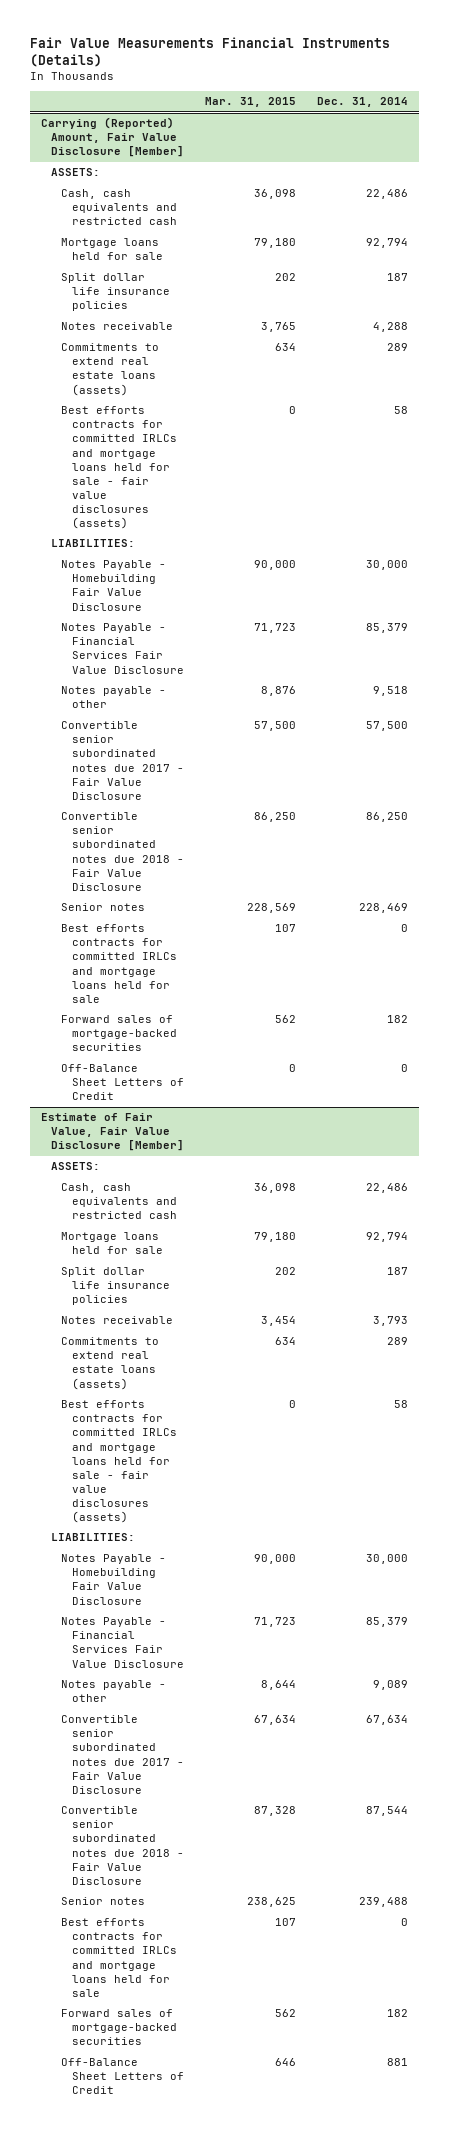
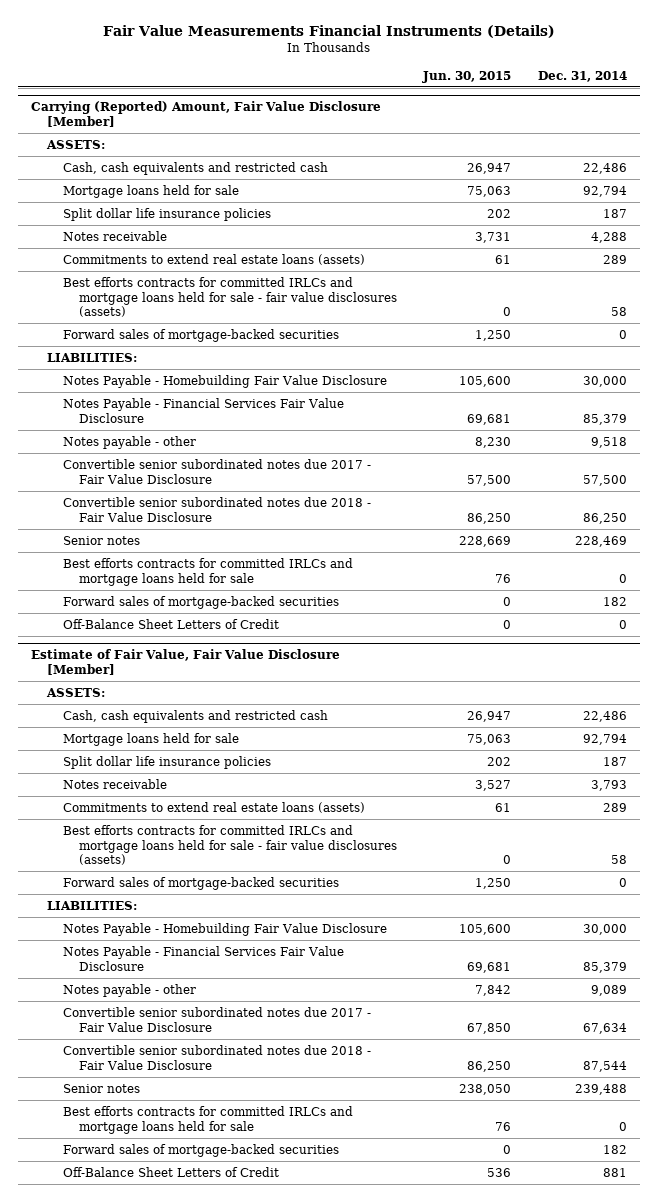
[205,97,297,108] Mar. 31, 2015 -> none
none -> [422,70,512,83] Jun. 30, 2015
none -> [62,328,339,342] Forward sales of mortgage-backed securities
none -> [62,876,339,890] Forward sales of mortgage-backed securities

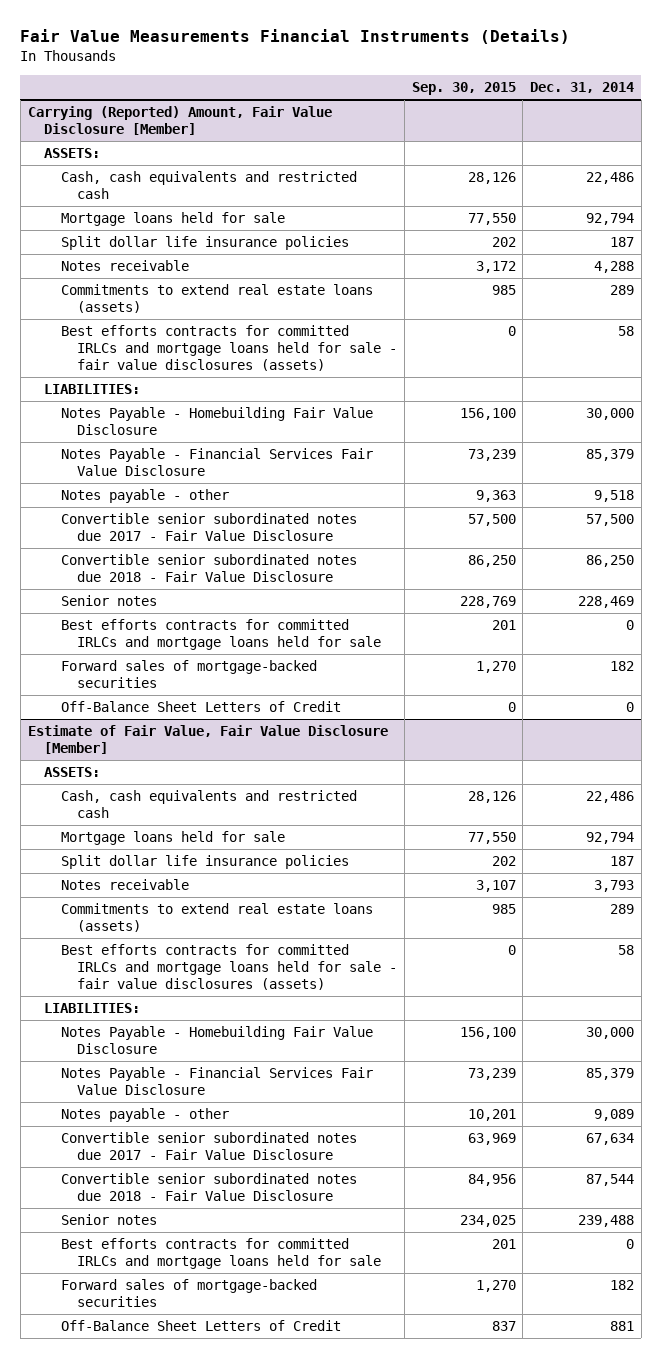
[422,70,512,83] Jun. 30, 2015 -> none
none -> [411,82,516,96] Sep. 30, 2015
[62,328,339,342] Forward sales of mortgage-backed securities -> none
[62,876,339,890] Forward sales of mortgage-backed securities -> none

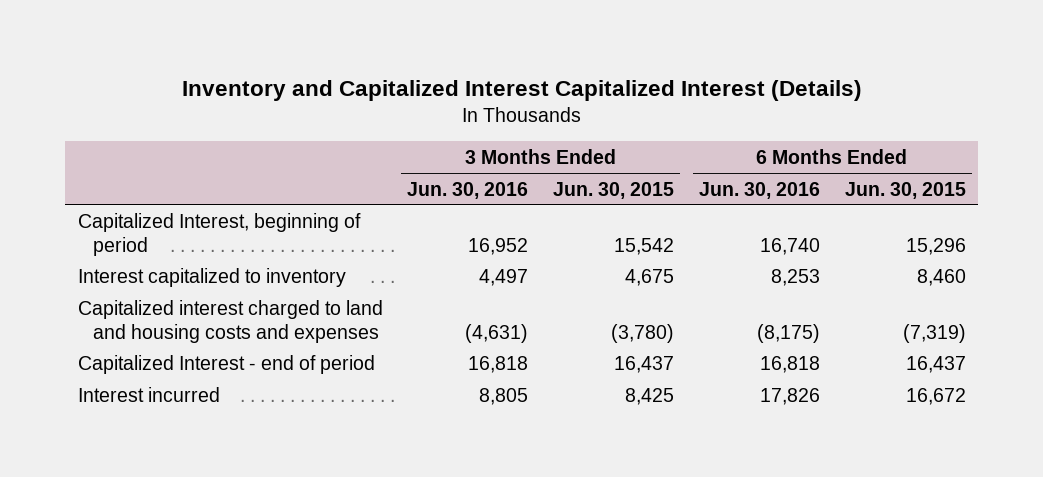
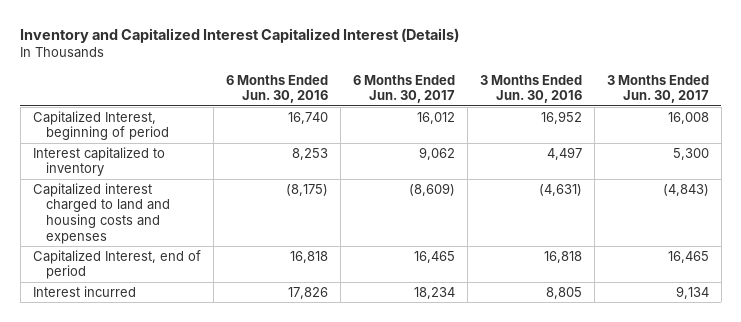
[553,181,675,199] Jun. 30, 2015 -> none
[844,181,966,199] Jun. 30, 2015 -> none
none -> [352,74,455,104] 6 Months Ended Jun. 30, 2017
none -> [606,74,709,104] 3 Months Ended Jun. 30, 2017
[77,355,375,375] Capitalized Interest - end of period -> [32,249,201,280] Capitalized Interest, end of period

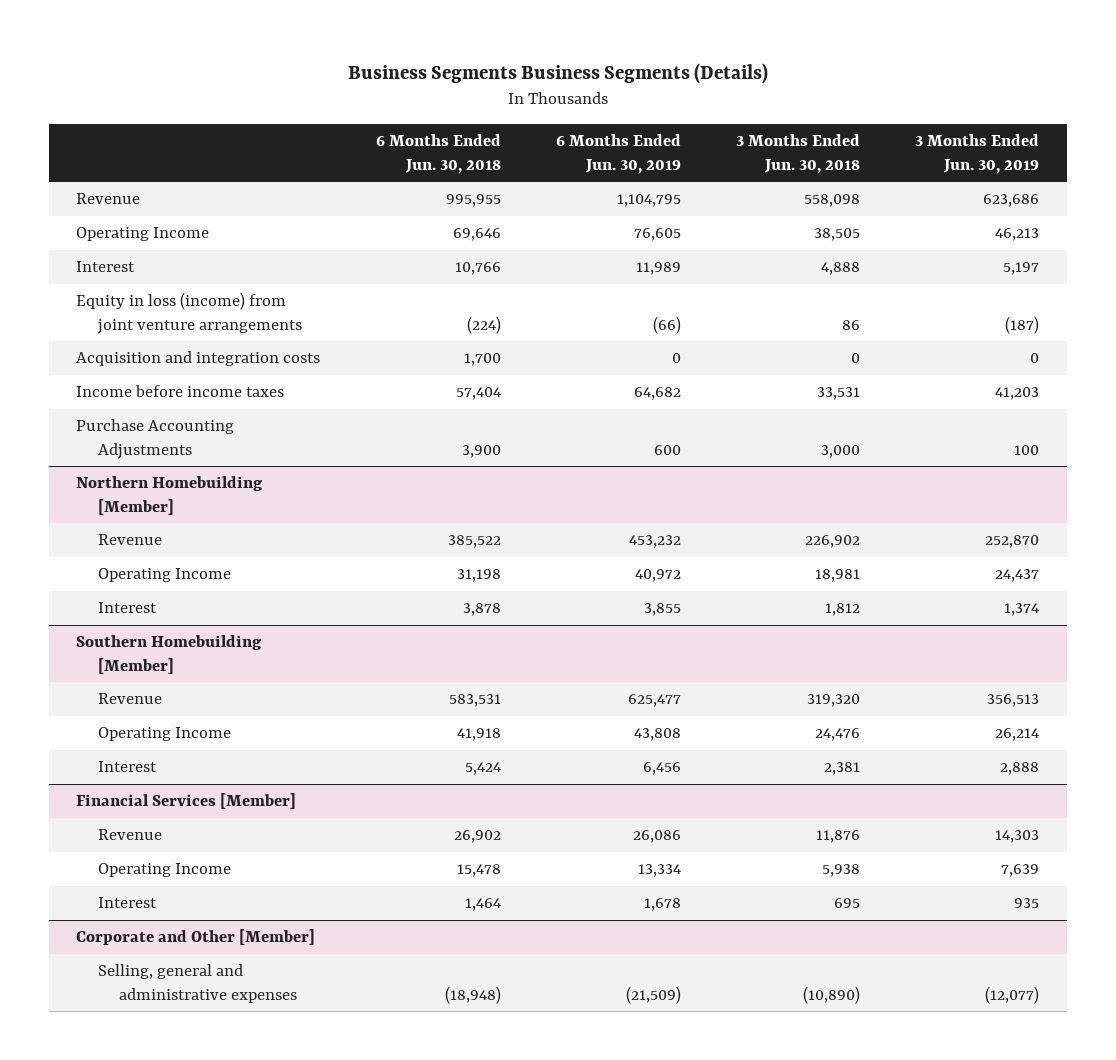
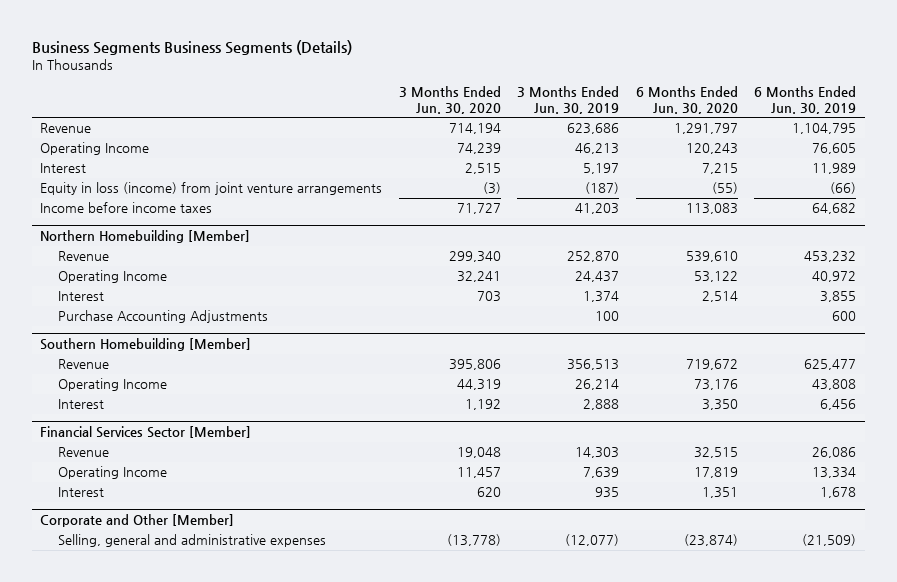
[375,133,501,174] 6 Months Ended Jun. 30, 2018 -> none
[736,133,861,174] 3 Months Ended Jun. 30, 2018 -> none
none -> [398,86,501,114] 3 Months Ended Jun. 30, 2020
none -> [635,86,738,114] 6 Months Ended Jun. 30, 2020
[76,351,321,367] Acquisition and integration costs -> none
[76,419,235,460] Purchase Accounting Adjustments -> none
none -> [57,310,268,324] Purchase Accounting Adjustments
[76,793,297,810] Financial Services [Member] -> [40,426,252,439] Financial Services Sector [Member]

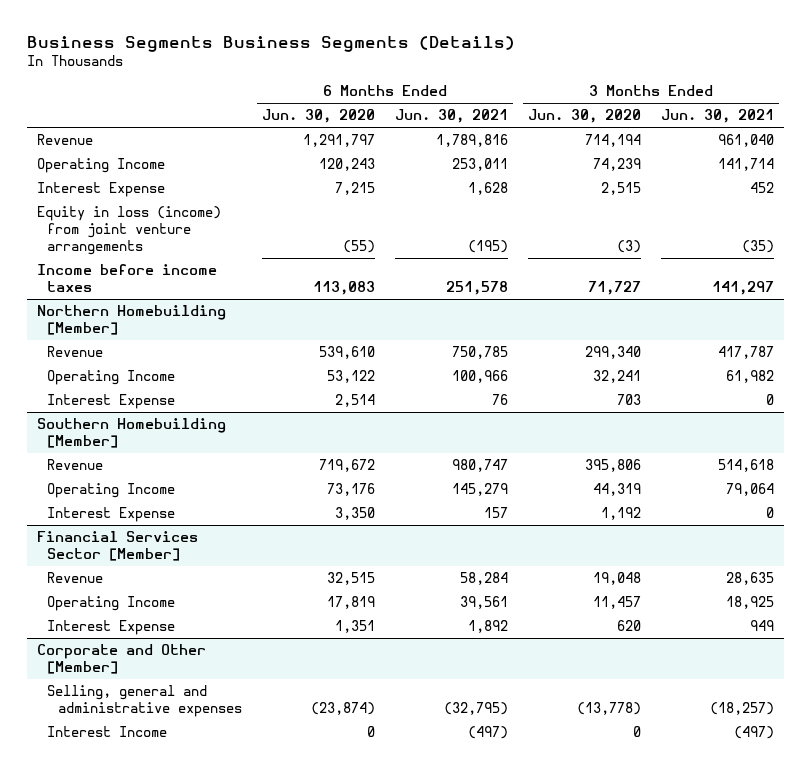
[517,86,620,114] 3 Months Ended Jun. 30, 2019 -> none
[754,86,857,114] 6 Months Ended Jun. 30, 2019 -> none
none -> [394,109,508,124] Jun. 30, 2021
none -> [661,109,775,124] Jun. 30, 2021
[40,163,87,174] Interest -> [37,182,166,198] Interest Expense
[57,310,268,324] Purchase Accounting Adjustments -> none
[57,291,104,302] Interest -> [47,394,176,410] Interest Expense
[57,399,104,410] Interest -> [47,507,176,523] Interest Expense
[57,487,104,498] Interest -> [47,620,176,636] Interest Expense
none -> [47,726,168,738] Interest Income

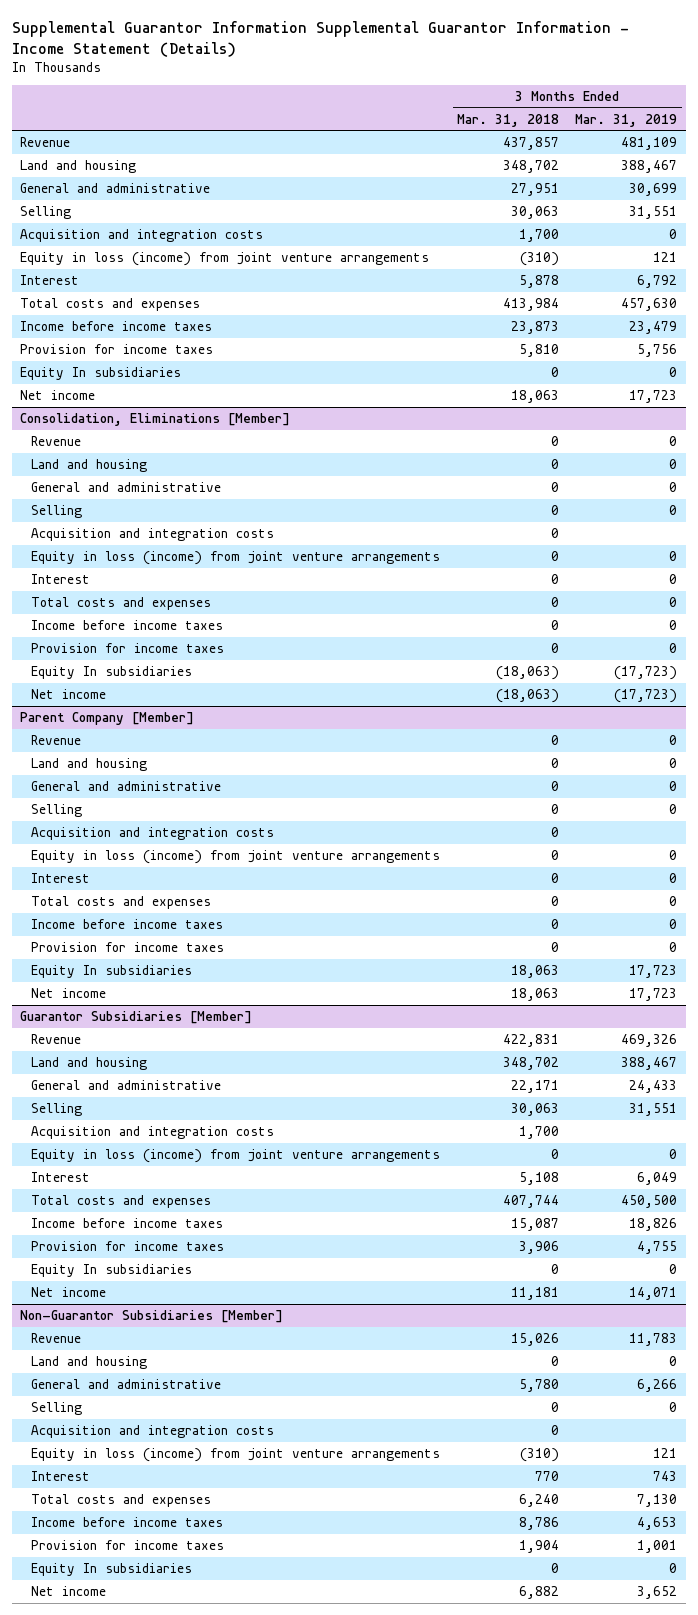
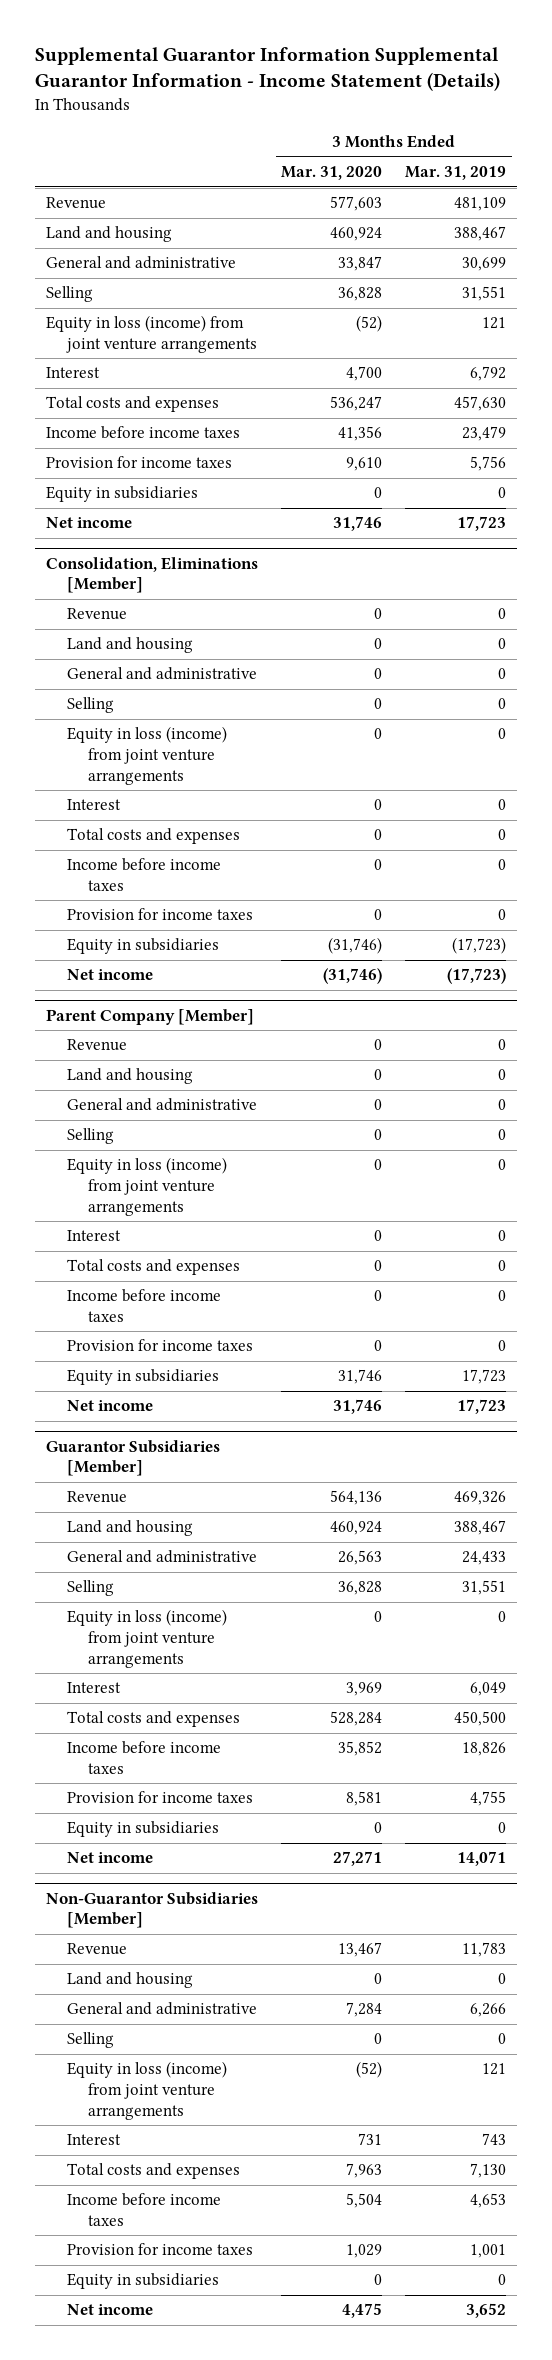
[456,113,559,127] Mar. 31, 2018 -> none
none -> [281,166,383,181] Mar. 31, 2020
[20,228,264,242] Acquisition and integration costs -> none
[20,366,182,380] Equity In subsidiaries -> [46,486,199,503] Equity in subsidiaries
[31,527,275,541] Acquisition and integration costs -> none
[31,665,193,679] Equity In subsidiaries -> [67,938,220,955] Equity in subsidiaries
[31,826,275,840] Acquisition and integration costs -> none
[31,964,193,978] Equity In subsidiaries -> [67,1369,220,1386] Equity in subsidiaries
[31,1125,275,1139] Acquisition and integration costs -> none
[31,1263,193,1277] Equity In subsidiaries -> [67,1821,220,1838] Equity in subsidiaries
[31,1424,275,1438] Acquisition and integration costs -> none
[31,1562,193,1576] Equity In subsidiaries -> [67,2273,220,2290] Equity in subsidiaries

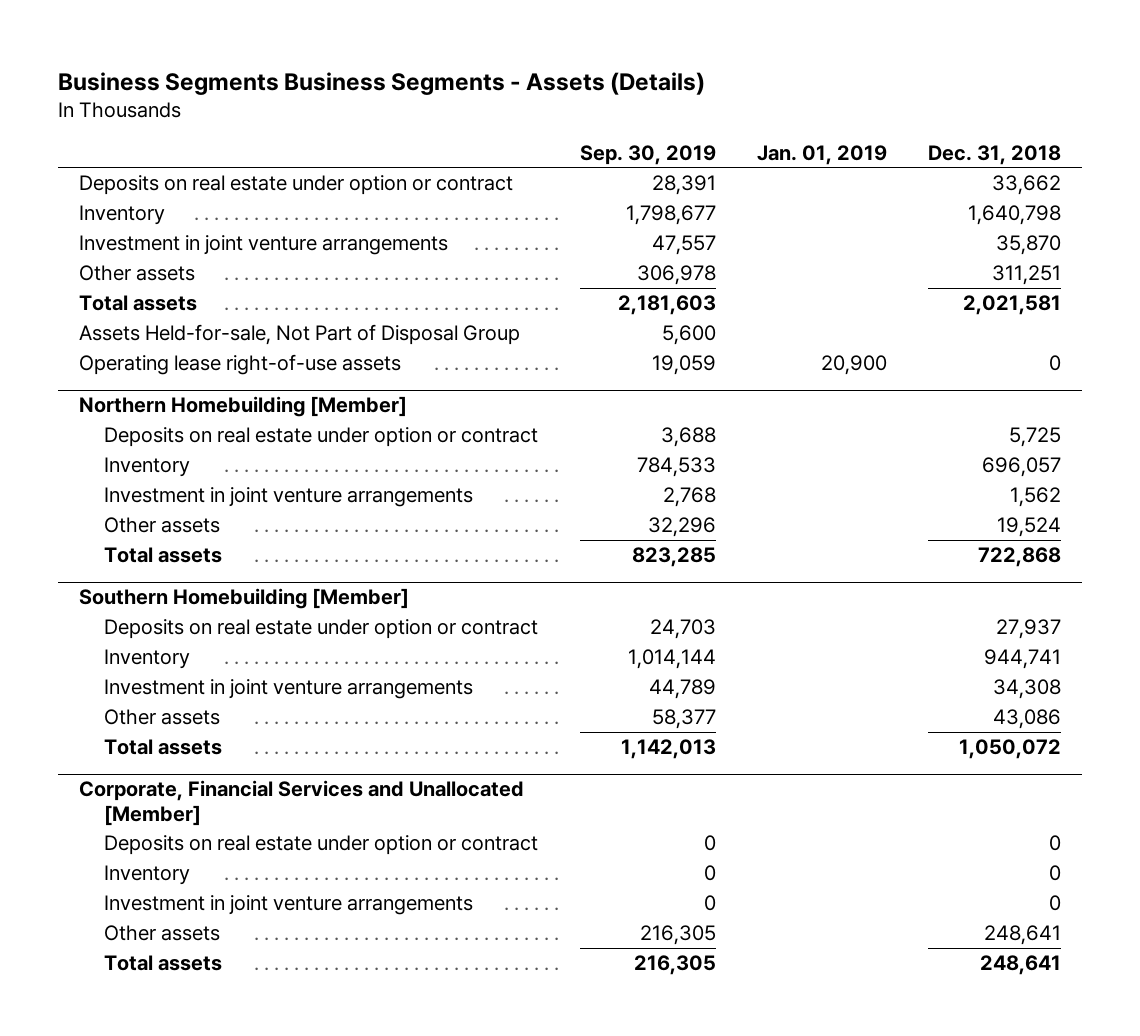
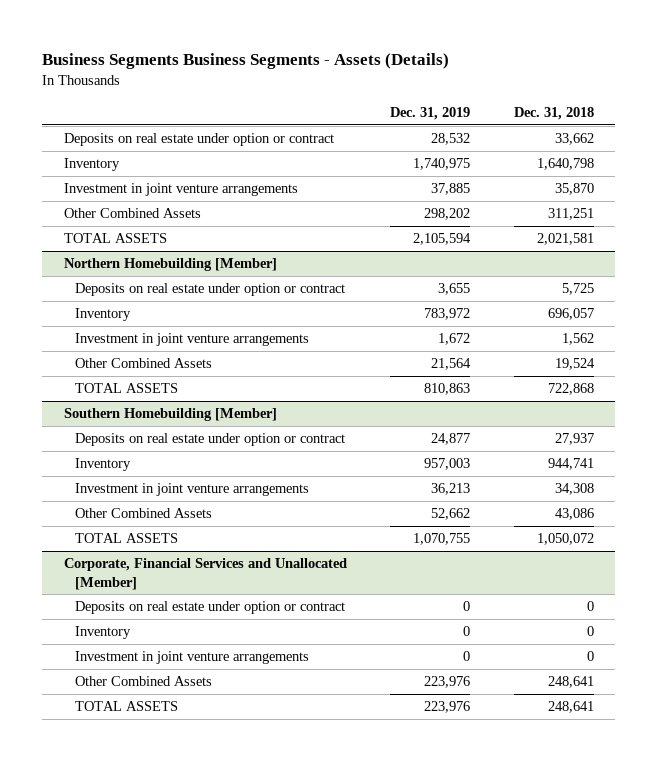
[579,144,716,165] Sep. 30, 2019 -> none
[757,144,888,165] Jan. 01, 2019 -> none
none -> [390,107,471,121] Dec. 31, 2019
[78,324,520,346] Assets Held-for-sale, Not Part of Disposal Group -> none
[78,354,401,376] Operating lease right-of-use assets -> none
[78,265,195,282] Other assets -> [64,208,202,219] Other Combined Assets
[78,295,197,312] Total assets -> [64,233,168,244] TOTAL ASSETS
[104,517,221,534] Other assets -> [74,358,212,369] Other Combined Assets
[104,547,223,564] Total assets -> [74,383,178,394] TOTAL ASSETS
[104,709,221,726] Other assets -> [74,508,212,519] Other Combined Assets
[104,739,223,756] Total assets -> [74,533,178,544] TOTAL ASSETS
[104,925,221,942] Other assets -> [74,676,212,687] Other Combined Assets
[104,955,223,972] Total assets -> [74,701,178,712] TOTAL ASSETS

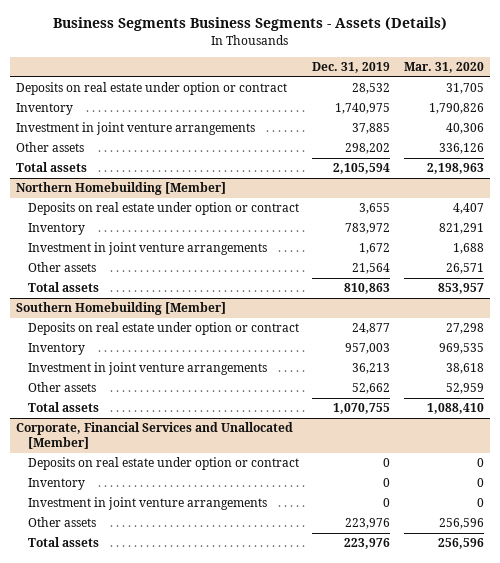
[513,107,594,121] Dec. 31, 2018 -> none
none -> [403,62,484,74] Mar. 31, 2020
[64,208,202,219] Other Combined Assets -> [16,142,85,153] Other assets
[64,233,168,244] TOTAL ASSETS -> [16,162,88,173] Total assets
[74,358,212,369] Other Combined Assets -> [27,262,96,273] Other assets
[74,383,178,394] TOTAL ASSETS -> [27,282,99,293] Total assets
[74,508,212,519] Other Combined Assets -> [27,382,96,393] Other assets
[74,533,178,544] TOTAL ASSETS -> [27,402,99,413] Total assets
[74,676,212,687] Other Combined Assets -> [27,517,96,528] Other assets
[74,701,178,712] TOTAL ASSETS -> [27,537,99,548] Total assets

